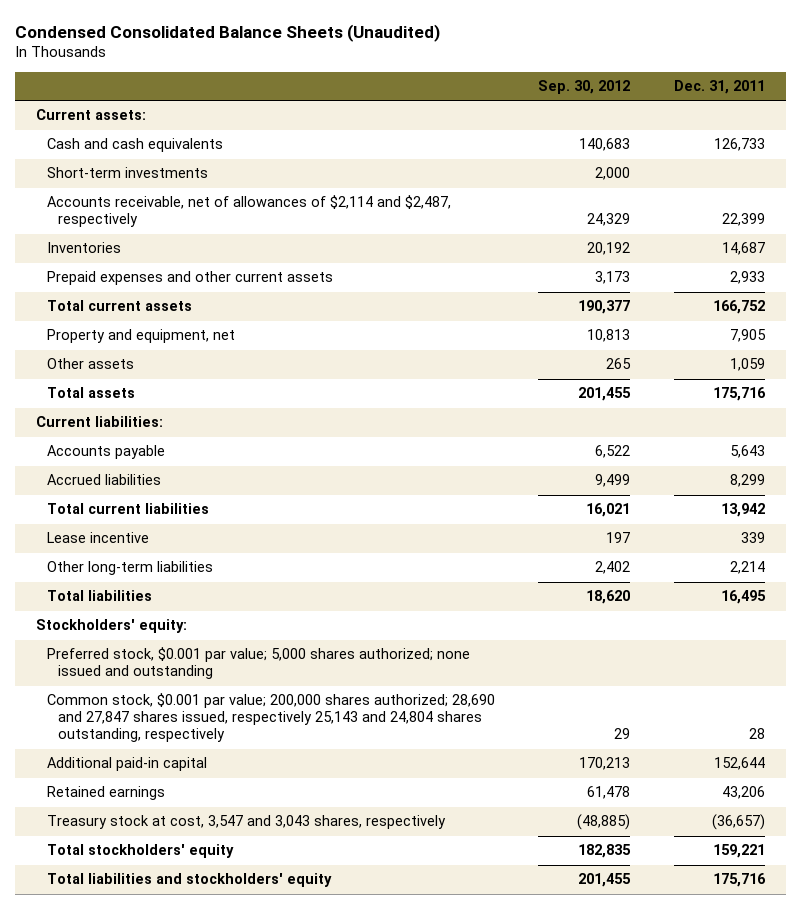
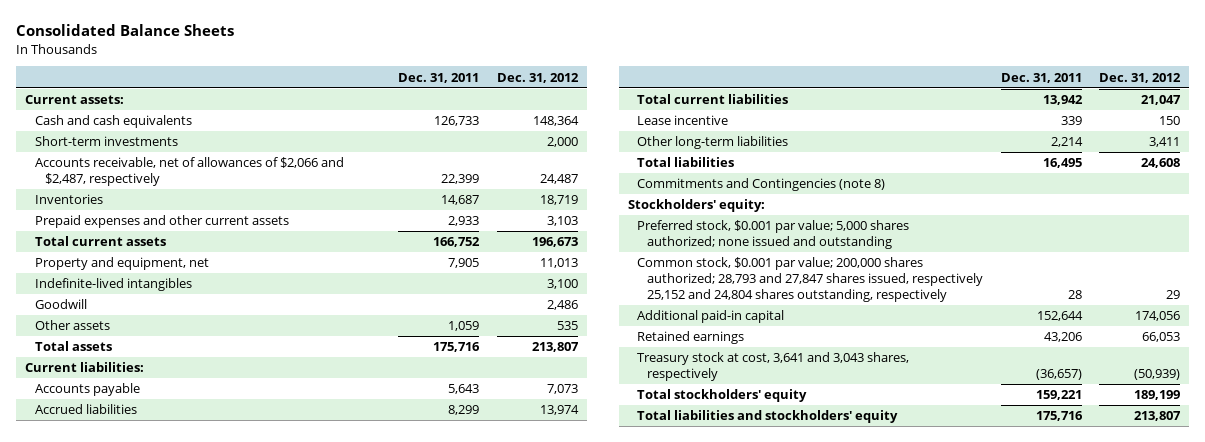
[14,23,440,42] Condensed Consolidated Balance Sheets (Unaudited) -> [16,24,235,37] Consolidated Balance Sheets
[538,80,631,95] Sep. 30, 2012 -> none
none -> [496,72,579,83] Dec. 31, 2012
[47,195,452,228] Accounts receivable, net of allowances of $2,114 and $2,487, respectively -> [34,157,344,187] Accounts receivable, net of allowances of $2,066 and $2,487, respectively
none -> [34,278,192,292] Indefinite-lived intangibles
none -> [34,299,87,310] Goodwill
none -> [637,178,886,192] Commitments and Contingencies (note 8)
[47,693,496,743] Common stock, $0.001 par value; 200,000 shares authorized; 28,690 and 27,847 shares issued, respectively 25,143 and 24,804 shares outstanding, respectively -> [637,257,984,303] Common stock, $0.001 par value; 200,000 shares authorized; 28,793 and 27,847 shares issued, respectively 25,152 and 24,804 shares outstanding, respectively
[47,815,447,830] Treasury stock at cost, 3,547 and 3,043 shares, respectively -> [637,352,910,382] Treasury stock at cost, 3,641 and 3,043 shares, respectively

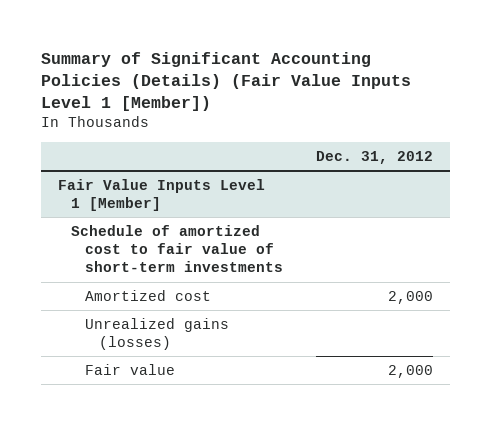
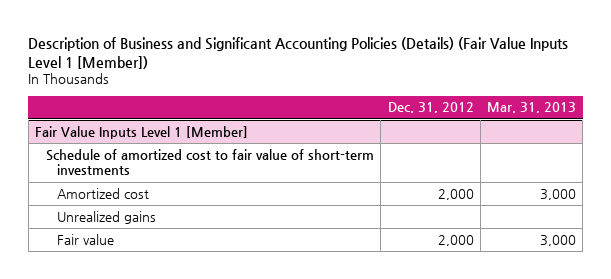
[41,51,412,112] Summary of Significant Accounting Policies (Details) (Fair Value Inputs Level 1 [Member]) -> [28,36,569,69] Description of Business and Significant Accounting Policies (Details) (Fair Value Inputs Level 1 [Member])
none -> [487,102,577,114] Mar. 31, 2013
[85,317,230,351] Unrealized gains (losses) -> [57,210,157,224] Unrealized gains

